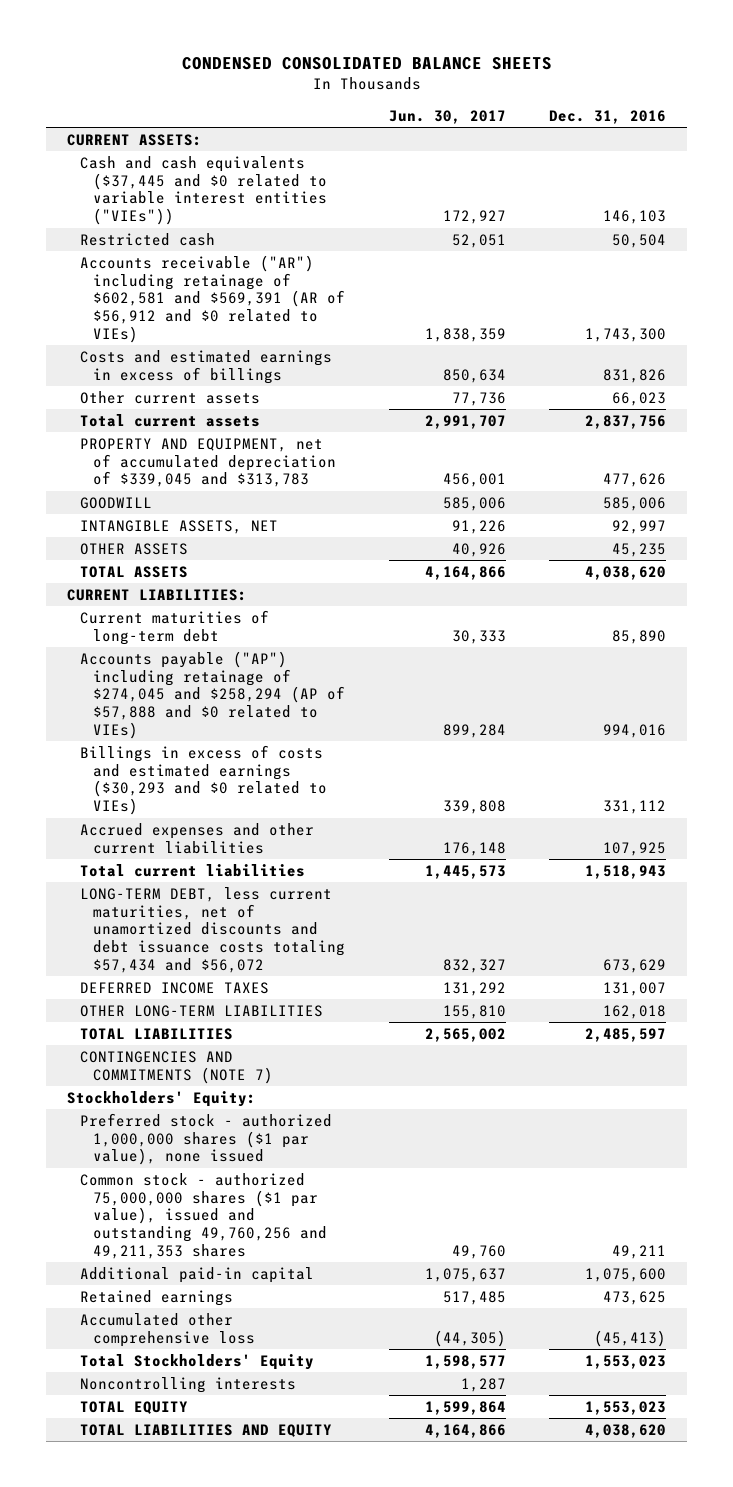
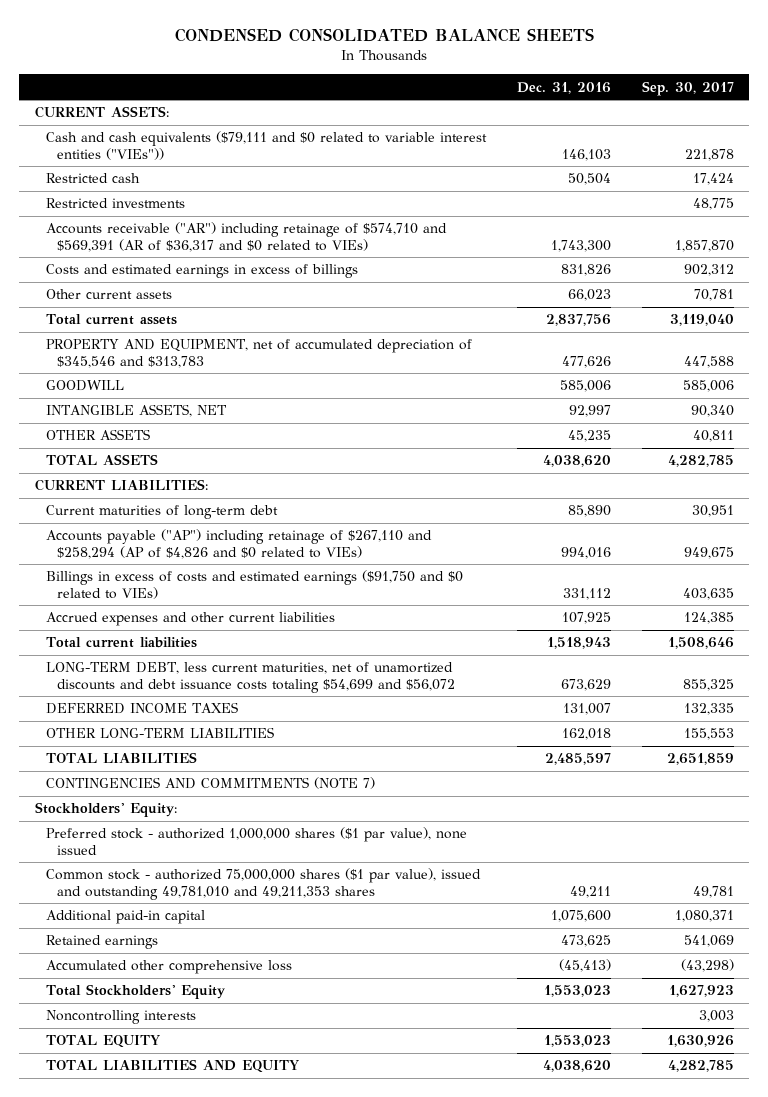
[388,109,506,124] Jun. 30, 2017 -> none
none -> [641,80,734,96] Sep. 30, 2017
[80,155,328,226] Cash and cash equivalents ($37,445 and $0 related to variable interest entities ("VIEs")) -> [45,131,487,160] Cash and cash equivalents ($79,111 and $0 related to variable interest entities ("VIEs"))
none -> [45,198,185,209] Restricted investments
[80,254,346,344] Accounts receivable ("AR") including retainage of $602,581 and $569,391 (AR of $56,912 and $0 related to VIEs) -> [45,222,447,252] Accounts receivable ("AR") including retainage of $574,710 and $569,391 (AR of $36,317 and $0 related to VIEs)
[80,437,337,488] PROPERTY AND EQUIPMENT, net of accumulated depreciation of $339,045 and $313,783 -> [45,339,472,368] PROPERTY AND EQUIPMENT, net of accumulated depreciation of $345,546 and $313,783
[80,650,346,740] Accounts payable ("AP") including retainage of $274,045 and $258,294 (AP of $57,888 and $0 related to VIEs) -> [45,529,432,559] Accounts payable ("AP") including retainage of $267,110 and $258,294 (AP of $4,826 and $0 related to VIEs)
[80,744,328,816] Billings in excess of costs and estimated earnings ($30,293 and $0 related to VIEs) -> [45,570,463,599] Billings in excess of costs and estimated earnings ($91,750 and $0 related to VIEs)
[80,886,346,974] LONG-TERM DEBT, less current maturities, net of unamortized discounts and debt issuance costs totaling $57,434 and $56,072 -> [45,662,455,693] LONG-TERM DEBT, less current maturities, net of unamortized discounts and debt issuance costs totaling $54,699 and $56,072
[80,1172,328,1260] Common stock - authorized 75,000,000 shares ($1 par value), issued and outstanding 49,760,256 and 49,211,353 shares -> [45,868,481,900] Common stock - authorized 75,000,000 shares ($1 par value), issued and outstanding 49,781,010 and 49,211,353 shares

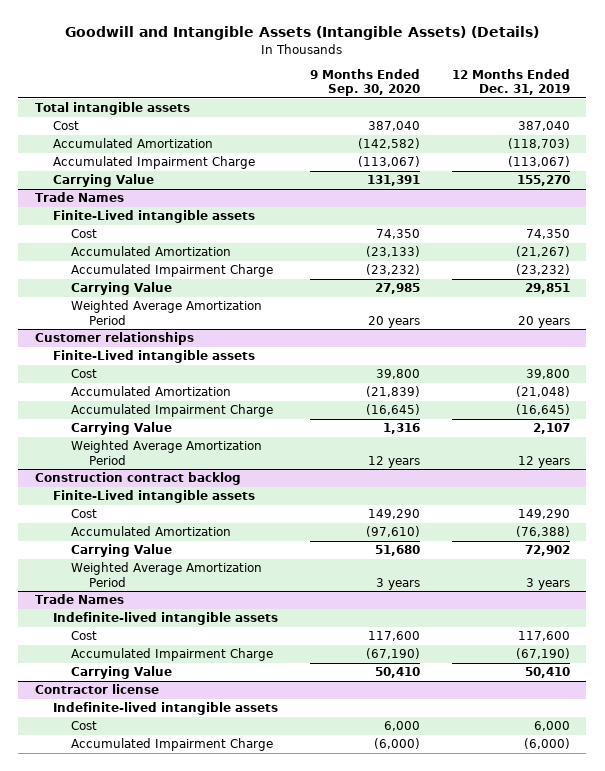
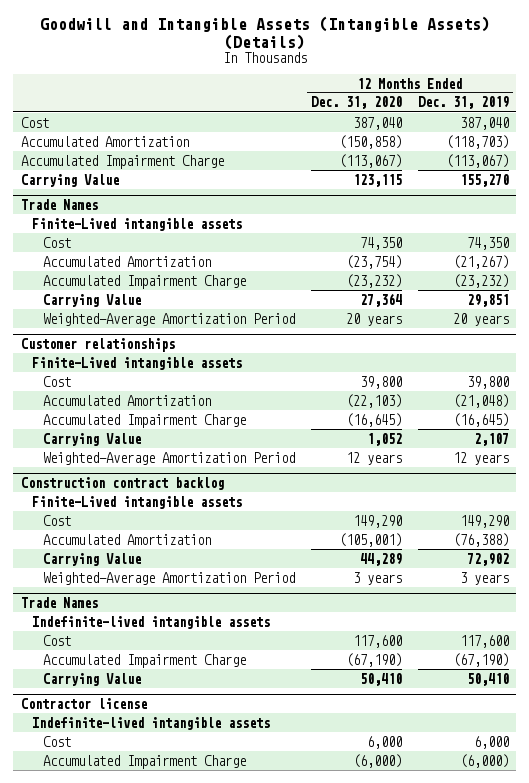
[309,69,420,97] 9 Months Ended Sep. 30, 2020 -> none
none -> [310,96,402,110] Dec. 31, 2020
[34,102,190,116] Total intangible assets -> none
[70,300,262,325] Weighted Average Amortization Period -> [42,312,295,326] Weighted-Average Amortization Period
[70,440,262,465] Weighted Average Amortization Period -> [42,451,295,465] Weighted-Average Amortization Period
[70,562,262,587] Weighted Average Amortization Period -> [42,571,295,585] Weighted-Average Amortization Period

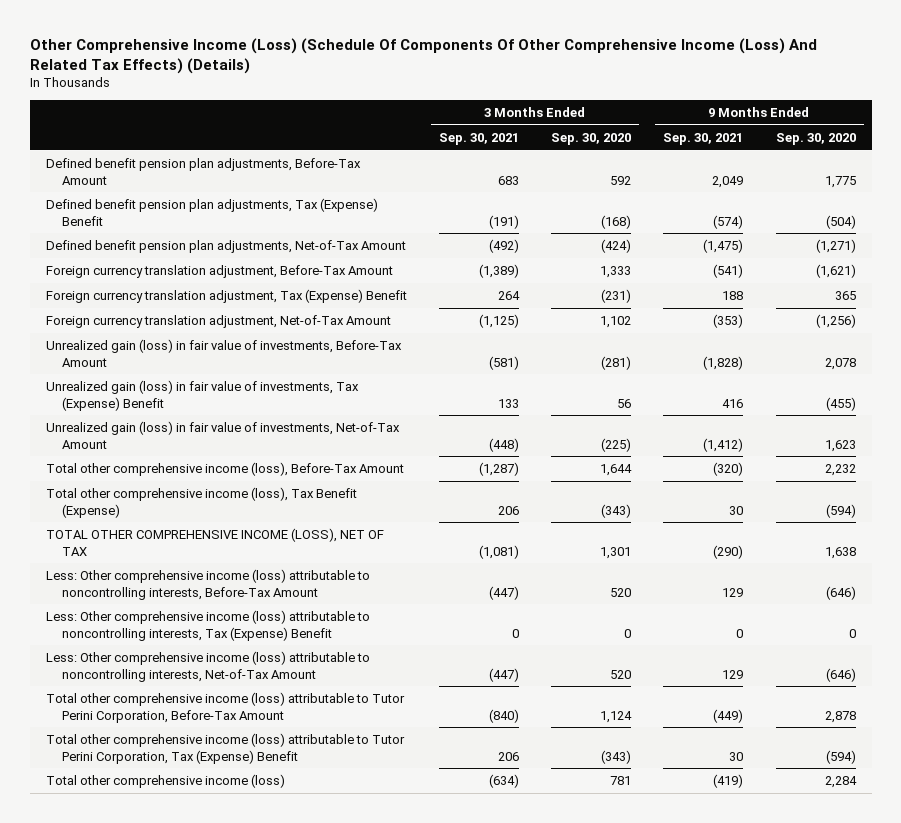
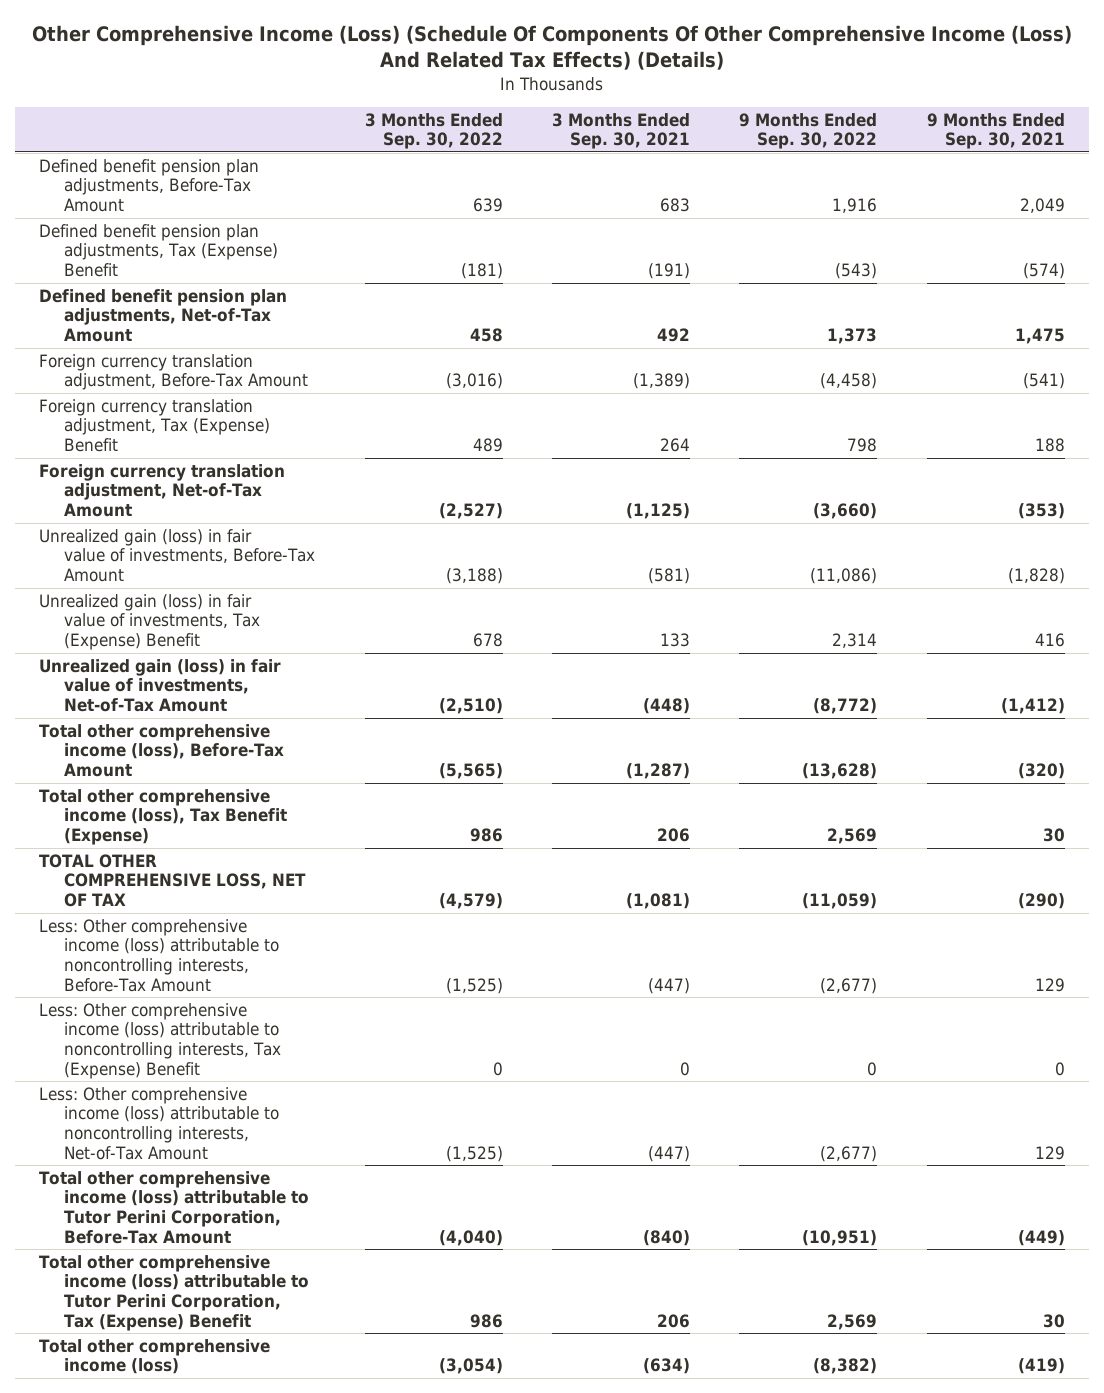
[551,132,632,145] Sep. 30, 2020 -> none
[775,132,856,145] Sep. 30, 2020 -> none
none -> [364,112,503,150] 3 Months Ended Sep. 30, 2022
none -> [739,112,878,150] 9 Months Ended Sep. 30, 2022
[489,238,520,253] (492) -> [657,328,691,343] 492
[703,238,744,253] (1,475) -> [1014,328,1065,345] 1,475
[45,527,384,556] TOTAL OTHER COMPREHENSIVE INCOME (LOSS), NET OF TAX -> [39,853,307,908] TOTAL OTHER COMPREHENSIVE LOSS, NET OF TAX

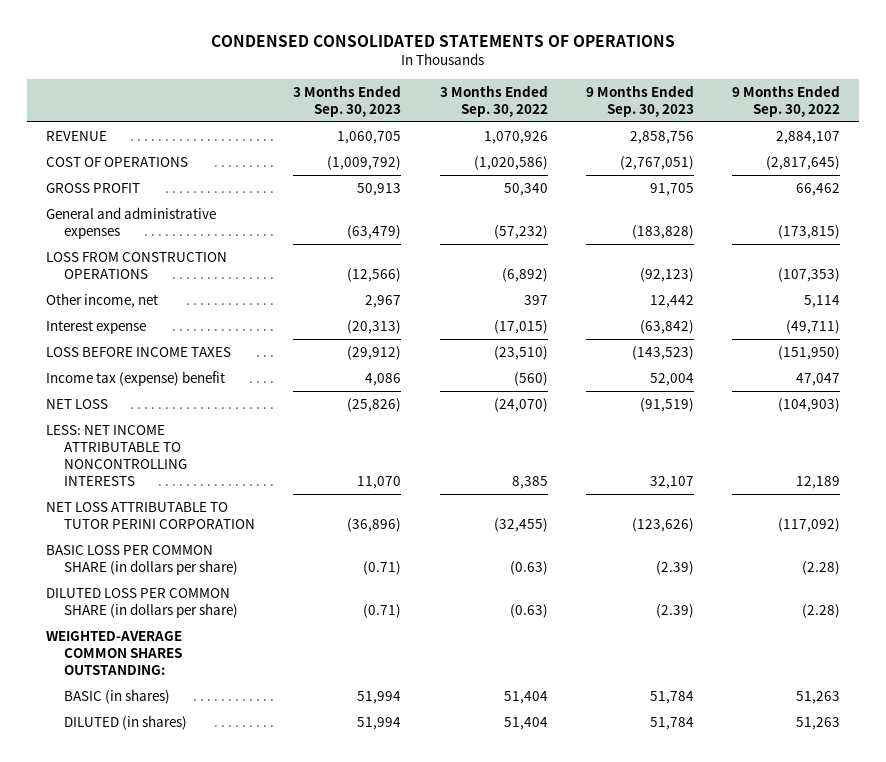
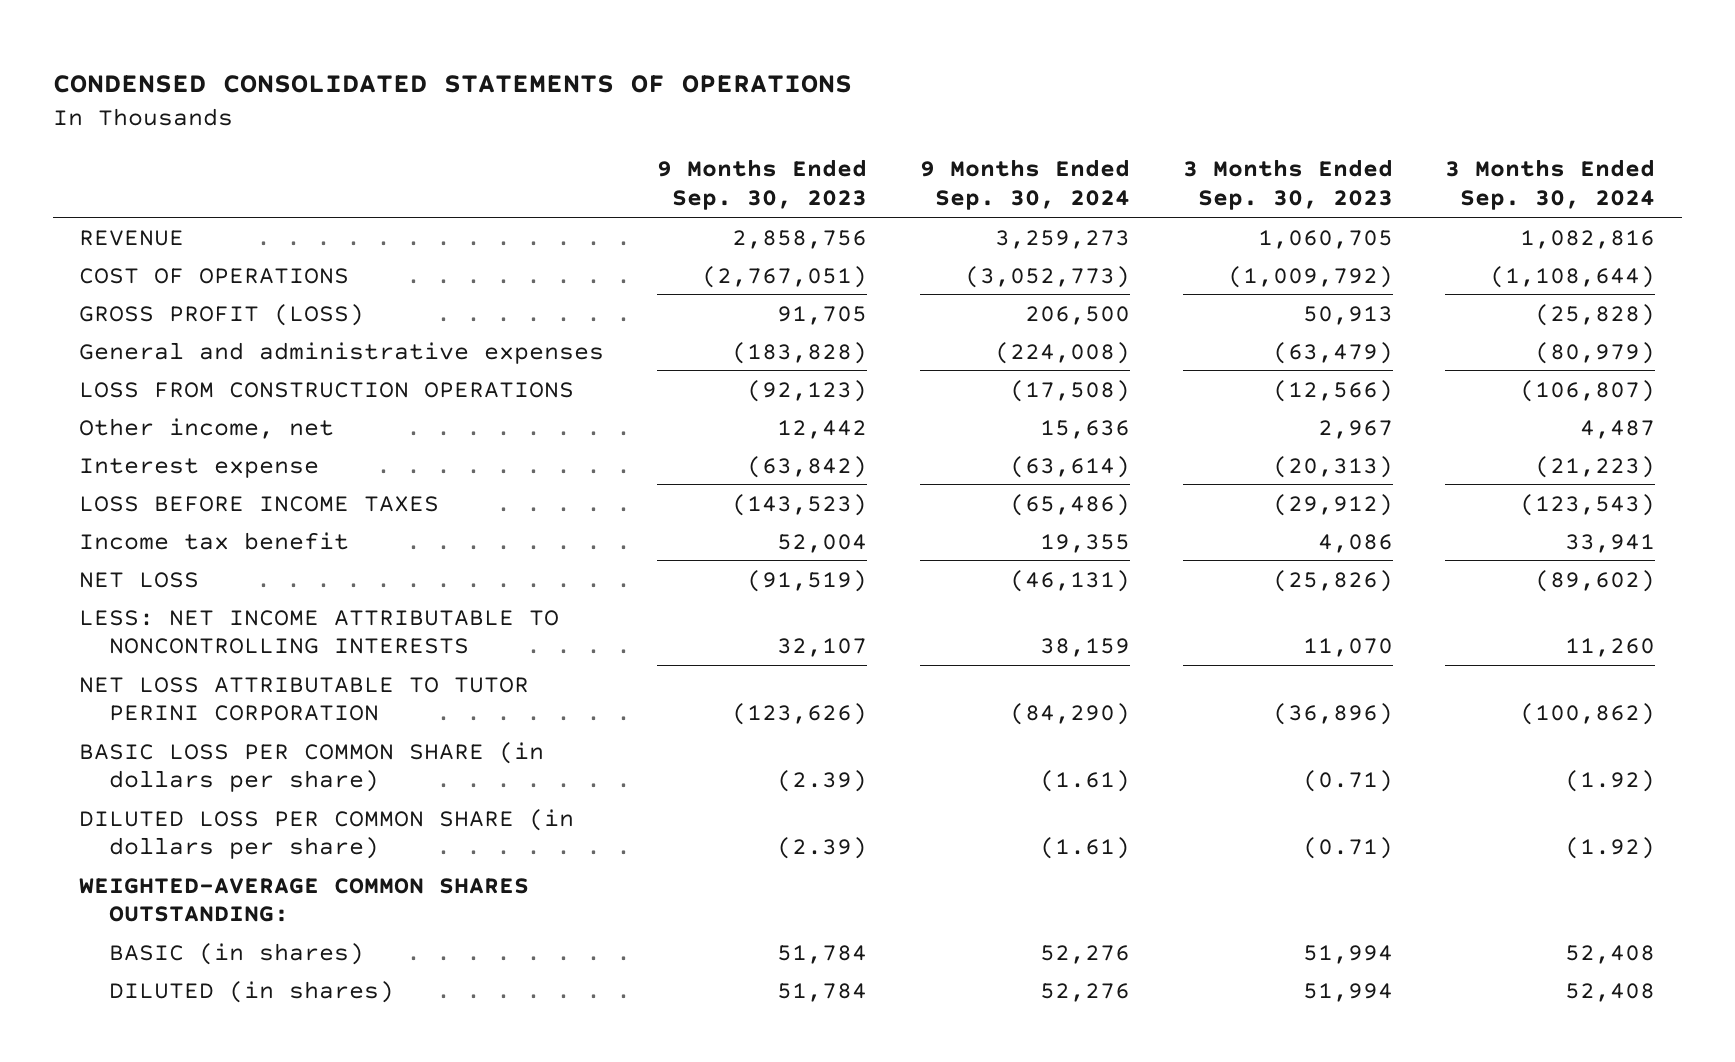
[439,84,548,117] 3 Months Ended Sep. 30, 2022 -> none
[731,84,840,117] 9 Months Ended Sep. 30, 2022 -> none
none -> [919,159,1130,211] 9 Months Ended Sep. 30, 2024
none -> [1445,159,1656,211] 3 Months Ended Sep. 30, 2024
[45,182,140,193] GROSS PROFIT -> [79,303,365,326] GROSS PROFIT (LOSS)
[45,370,225,386] Income tax (expense) benefit -> [79,531,350,550] Income tax benefit

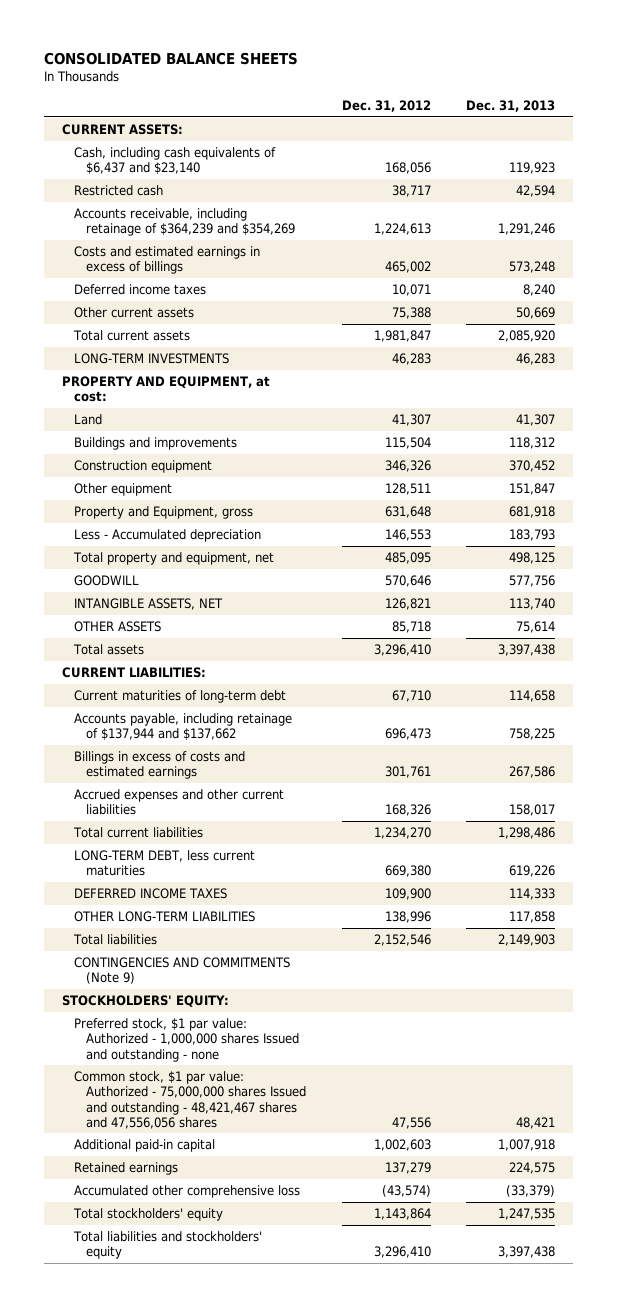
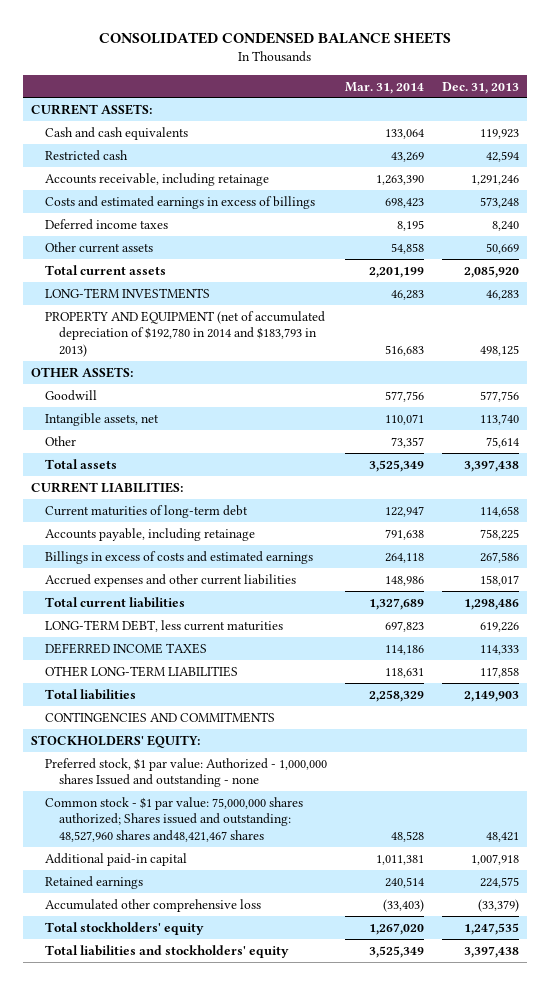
[44,51,299,65] CONSOLIDATED BALANCE SHEETS -> [98,32,451,45] CONSOLIDATED CONDENSED BALANCE SHEETS
[341,99,431,112] Dec. 31, 2012 -> none
none -> [344,81,424,94] Mar. 31, 2014
[74,146,277,175] Cash, including cash equivalents of $6,437 and $23,140 -> [45,126,189,140] Cash and cash equivalents
[74,207,296,237] Accounts receivable, including retainage of $364,239 and $354,269 -> [45,172,270,186] Accounts receivable, including retainage
[61,375,270,403] PROPERTY AND EQUIPMENT, at cost: -> none
[74,413,103,425] Land -> none
[74,436,238,450] Buildings and improvements -> none
[74,459,213,473] Construction equipment -> none
[74,482,173,496] Other equipment -> none
[74,505,254,519] Property and Equipment, gross -> none
[74,528,262,542] Less - Accumulated depreciation -> none
[73,551,275,565] Total property and equipment, net -> [45,310,326,358] PROPERTY AND EQUIPMENT (net of accumulated depreciation of $192,780 in 2014 and $183,793 in 2013)
none -> [31,366,134,378] OTHER ASSETS:
[74,574,140,586] GOODWILL -> [45,389,98,401] Goodwill
[74,597,224,610] INTANGIBLE ASSETS, NET -> [45,412,160,426] Intangible assets, net
[74,620,162,632] OTHER ASSETS -> [45,435,77,446] Other
[74,712,293,741] Accounts payable, including retainage of $137,944 and $137,662 -> [45,527,256,541] Accounts payable, including retainage
[74,956,291,985] CONTINGENCIES AND COMMITMENTS (Note 9) -> [45,711,276,723] CONTINGENCIES AND COMMITMENTS
[74,1070,307,1129] Common stock, $1 par value: Authorized - 75,000,000 shares Issued and outstanding - 48,421,467 shares and 47,556,056 shares -> [45,796,304,843] Common stock - $1 par value: 75,000,000 shares authorized; Shares issued and outstanding: 48,527,960 shares and48,421,467 shares

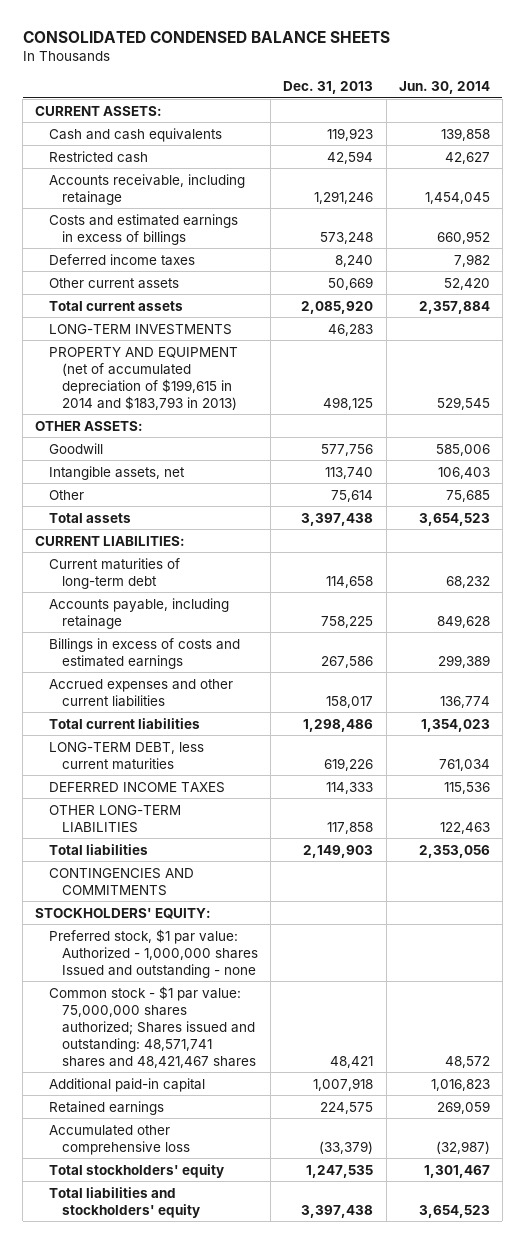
[344,81,424,94] Mar. 31, 2014 -> none
none -> [398,80,490,94] Jun. 30, 2014
[45,310,326,358] PROPERTY AND EQUIPMENT (net of accumulated depreciation of $192,780 in 2014 and $183,793 in 2013) -> [48,346,238,410] PROPERTY AND EQUIPMENT (net of accumulated depreciation of $199,615 in 2014 and $183,793 in 2013)
[45,796,304,843] Common stock - $1 par value: 75,000,000 shares authorized; Shares issued and outstanding: 48,527,960 shares and48,421,467 shares -> [48,985,257,1068] Common stock - $1 par value: 75,000,000 shares authorized; Shares issued and outstanding: 48,571,741 shares and 48,421,467 shares

